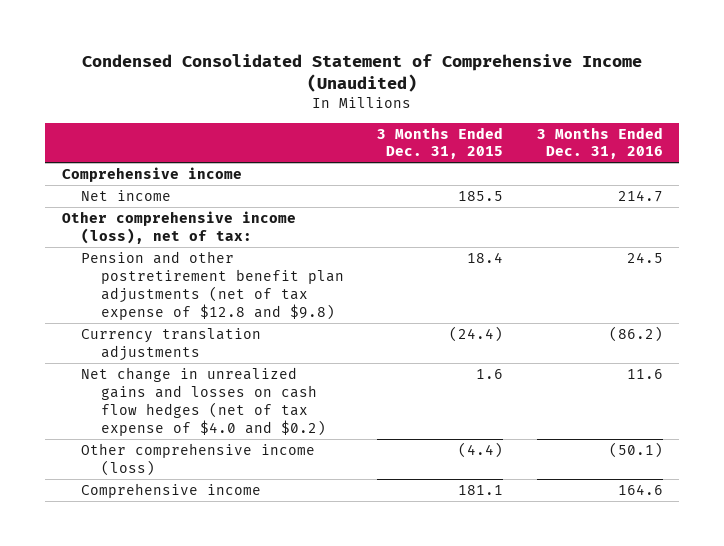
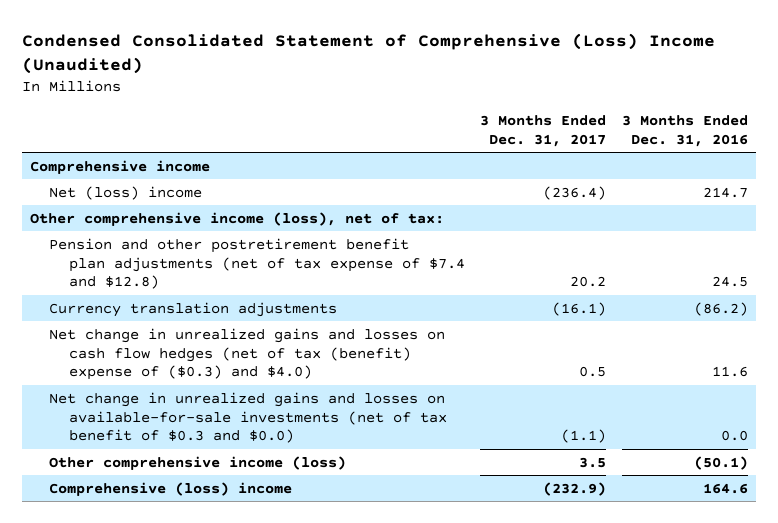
[82,54,643,93] Condensed Consolidated Statement of Comprehensive Income (Unaudited) -> [21,33,715,75] Condensed Consolidated Statement of Comprehensive (Loss) Income (Unaudited)
[377,126,504,160] 3 Months Ended Dec. 31, 2015 -> none
none -> [480,114,607,147] 3 Months Ended Dec. 31, 2017
[81,190,172,202] Net income -> [49,185,203,200] Net (loss) income
[81,251,345,320] Pension and other postretirement benefit plan adjustments (net of tax expense of $12.8 and $9.8) -> [49,237,465,290] Pension and other postretirement benefit plan adjustments (net of tax expense of $7.4 and $12.8)
[81,367,327,436] Net change in unrealized gains and losses on cash flow hedges (net of tax expense of $4.0 and $0.2) -> [49,327,446,381] Net change in unrealized gains and losses on cash flow hedges (net of tax (benefit) expense of ($0.3) and $4.0)
none -> [49,391,447,444] Net change in unrealized gains and losses on available-for-sale investments (net of tax benefit of $0.3 and $0.0)
[81,483,262,499] Comprehensive income -> [49,481,293,496] Comprehensive (loss) income

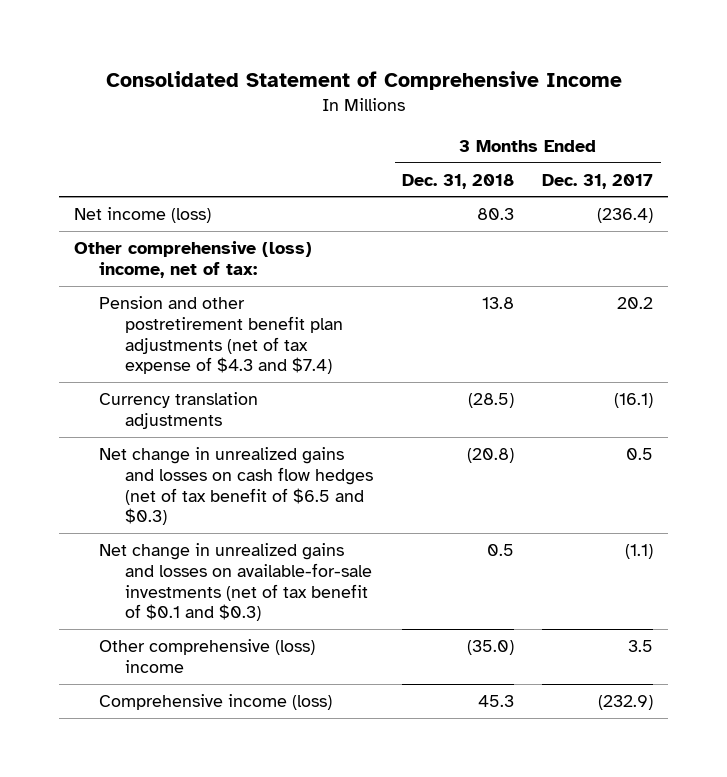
[21,33,715,75] Condensed Consolidated Statement of Comprehensive (Loss) Income (Unaudited) -> [105,71,622,91] Consolidated Statement of Comprehensive Income
[621,114,748,147] 3 Months Ended Dec. 31, 2016 -> none
none -> [401,173,514,189] Dec. 31, 2018
[29,159,210,174] Comprehensive income -> none
[49,185,203,200] Net (loss) income -> [73,206,211,223] Net income (loss)
[29,211,444,226] Other comprehensive income (loss), net of tax: -> [73,240,312,278] Other comprehensive (loss) income, net of tax:
[49,237,465,290] Pension and other postretirement benefit plan adjustments (net of tax expense of $7.4 and $12.8) -> [99,295,344,375] Pension and other postretirement benefit plan adjustments (net of tax expense of $4.3 and $7.4)
[49,327,446,381] Net change in unrealized gains and losses on cash flow hedges (net of tax (benefit) expense of ($0.3) and $4.0) -> [99,446,374,526] Net change in unrealized gains and losses on cash flow hedges (net of tax benefit of $6.5 and $0.3)
[49,391,447,444] Net change in unrealized gains and losses on available-for-sale investments (net of tax benefit of $0.3 and $0.0) -> [99,542,373,622] Net change in unrealized gains and losses on available-for-sale investments (net of tax benefit of $0.1 and $0.3)
[49,455,347,470] Other comprehensive income (loss) -> [99,638,316,673] Other comprehensive (loss) income
[49,481,293,496] Comprehensive (loss) income -> [99,693,333,710] Comprehensive income (loss)

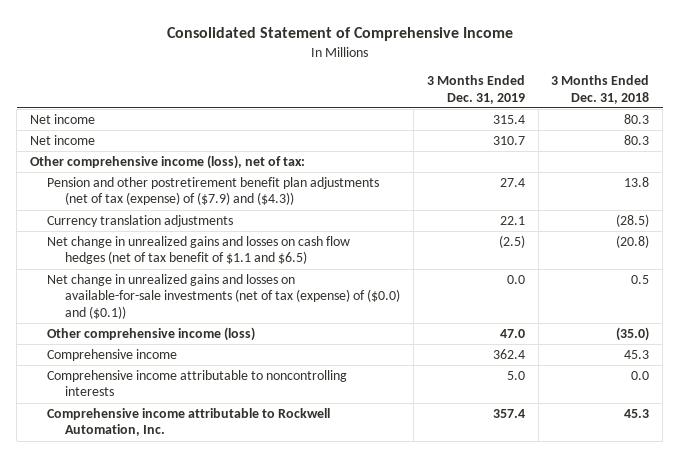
[542,173,654,189] Dec. 31, 2017 -> none
none -> [426,75,525,104] 3 Months Ended Dec. 31, 2019
none -> [29,114,95,125] Net income
[73,206,211,223] Net income (loss) -> [29,135,95,146] Net income
[73,240,312,278] Other comprehensive (loss) income, net of tax: -> [29,155,305,170] Other comprehensive income (loss), net of tax:
[99,295,344,375] Pension and other postretirement benefit plan adjustments (net of tax expense of $4.3 and $7.4) -> [47,177,380,206] Pension and other postretirement benefit plan adjustments (net of tax (expense) of ($7.9) and ($4.3))
[99,446,374,526] Net change in unrealized gains and losses on cash flow hedges (net of tax benefit of $6.5 and $0.3) -> [47,236,351,265] Net change in unrealized gains and losses on cash flow hedges (net of tax benefit of $1.1 and $6.5)
[99,542,373,622] Net change in unrealized gains and losses on available-for-sale investments (net of tax benefit of $0.1 and $0.3) -> [47,274,400,319] Net change in unrealized gains and losses on available-for-sale investments (net of tax (expense) of ($0.0) and ($0.1))
[99,638,316,673] Other comprehensive (loss) income -> [47,327,256,342] Other comprehensive income (loss)
none -> [47,349,178,362] Comprehensive income
none -> [47,370,348,397] Comprehensive income attributable to noncontrolling interests
[99,693,333,710] Comprehensive income (loss) -> [47,408,331,437] Comprehensive income attributable to Rockwell Automation, Inc.

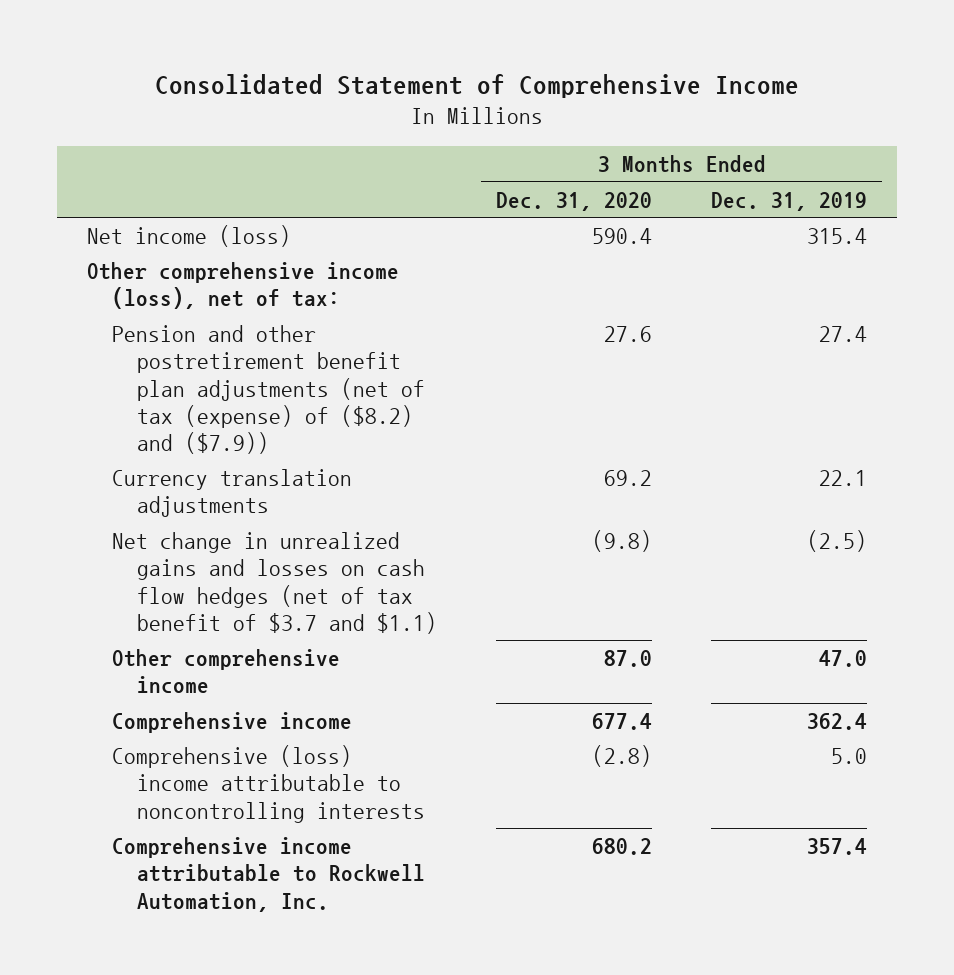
[551,75,650,104] 3 Months Ended Dec. 31, 2018 -> none
none -> [495,191,652,211] Dec. 31, 2020
[29,135,95,146] Net income -> none
[29,114,95,125] Net income -> [86,224,291,247] Net income (loss)
[47,177,380,206] Pension and other postretirement benefit plan adjustments (net of tax (expense) of ($7.9) and ($4.3)) -> [111,324,425,455] Pension and other postretirement benefit plan adjustments (net of tax (expense) of ($8.2) and ($7.9))
[47,274,400,319] Net change in unrealized gains and losses on available-for-sale investments (net of tax (expense) of ($0.0) and ($0.1)) -> none
[47,236,351,265] Net change in unrealized gains and losses on cash flow hedges (net of tax benefit of $1.1 and $6.5) -> [111,531,437,634] Net change in unrealized gains and losses on cash flow hedges (net of tax benefit of $3.7 and $1.1)
[47,327,256,342] Other comprehensive income (loss) -> [111,648,340,695] Other comprehensive income
[47,370,348,397] Comprehensive income attributable to noncontrolling interests -> [111,744,425,823] Comprehensive (loss) income attributable to noncontrolling interests

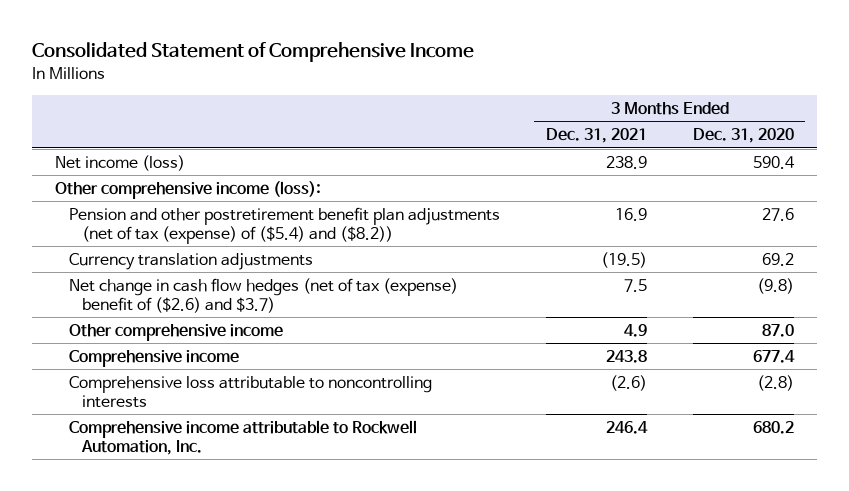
[711,191,868,211] Dec. 31, 2019 -> none
none -> [545,128,647,144] Dec. 31, 2021
[86,261,399,310] Other comprehensive income (loss), net of tax: -> [55,180,322,199] Other comprehensive income (loss):
[111,324,425,455] Pension and other postretirement benefit plan adjustments (net of tax (expense) of ($8.2) and ($7.9)) -> [68,206,500,244] Pension and other postretirement benefit plan adjustments (net of tax (expense) of ($5.4) and ($8.2))
[111,531,437,634] Net change in unrealized gains and losses on cash flow hedges (net of tax benefit of $3.7 and $1.1) -> [68,277,458,313] Net change in cash flow hedges (net of tax (expense) benefit of ($2.6) and $3.7)
[111,744,425,823] Comprehensive (loss) income attributable to noncontrolling interests -> [68,375,432,408] Comprehensive loss attributable to noncontrolling interests

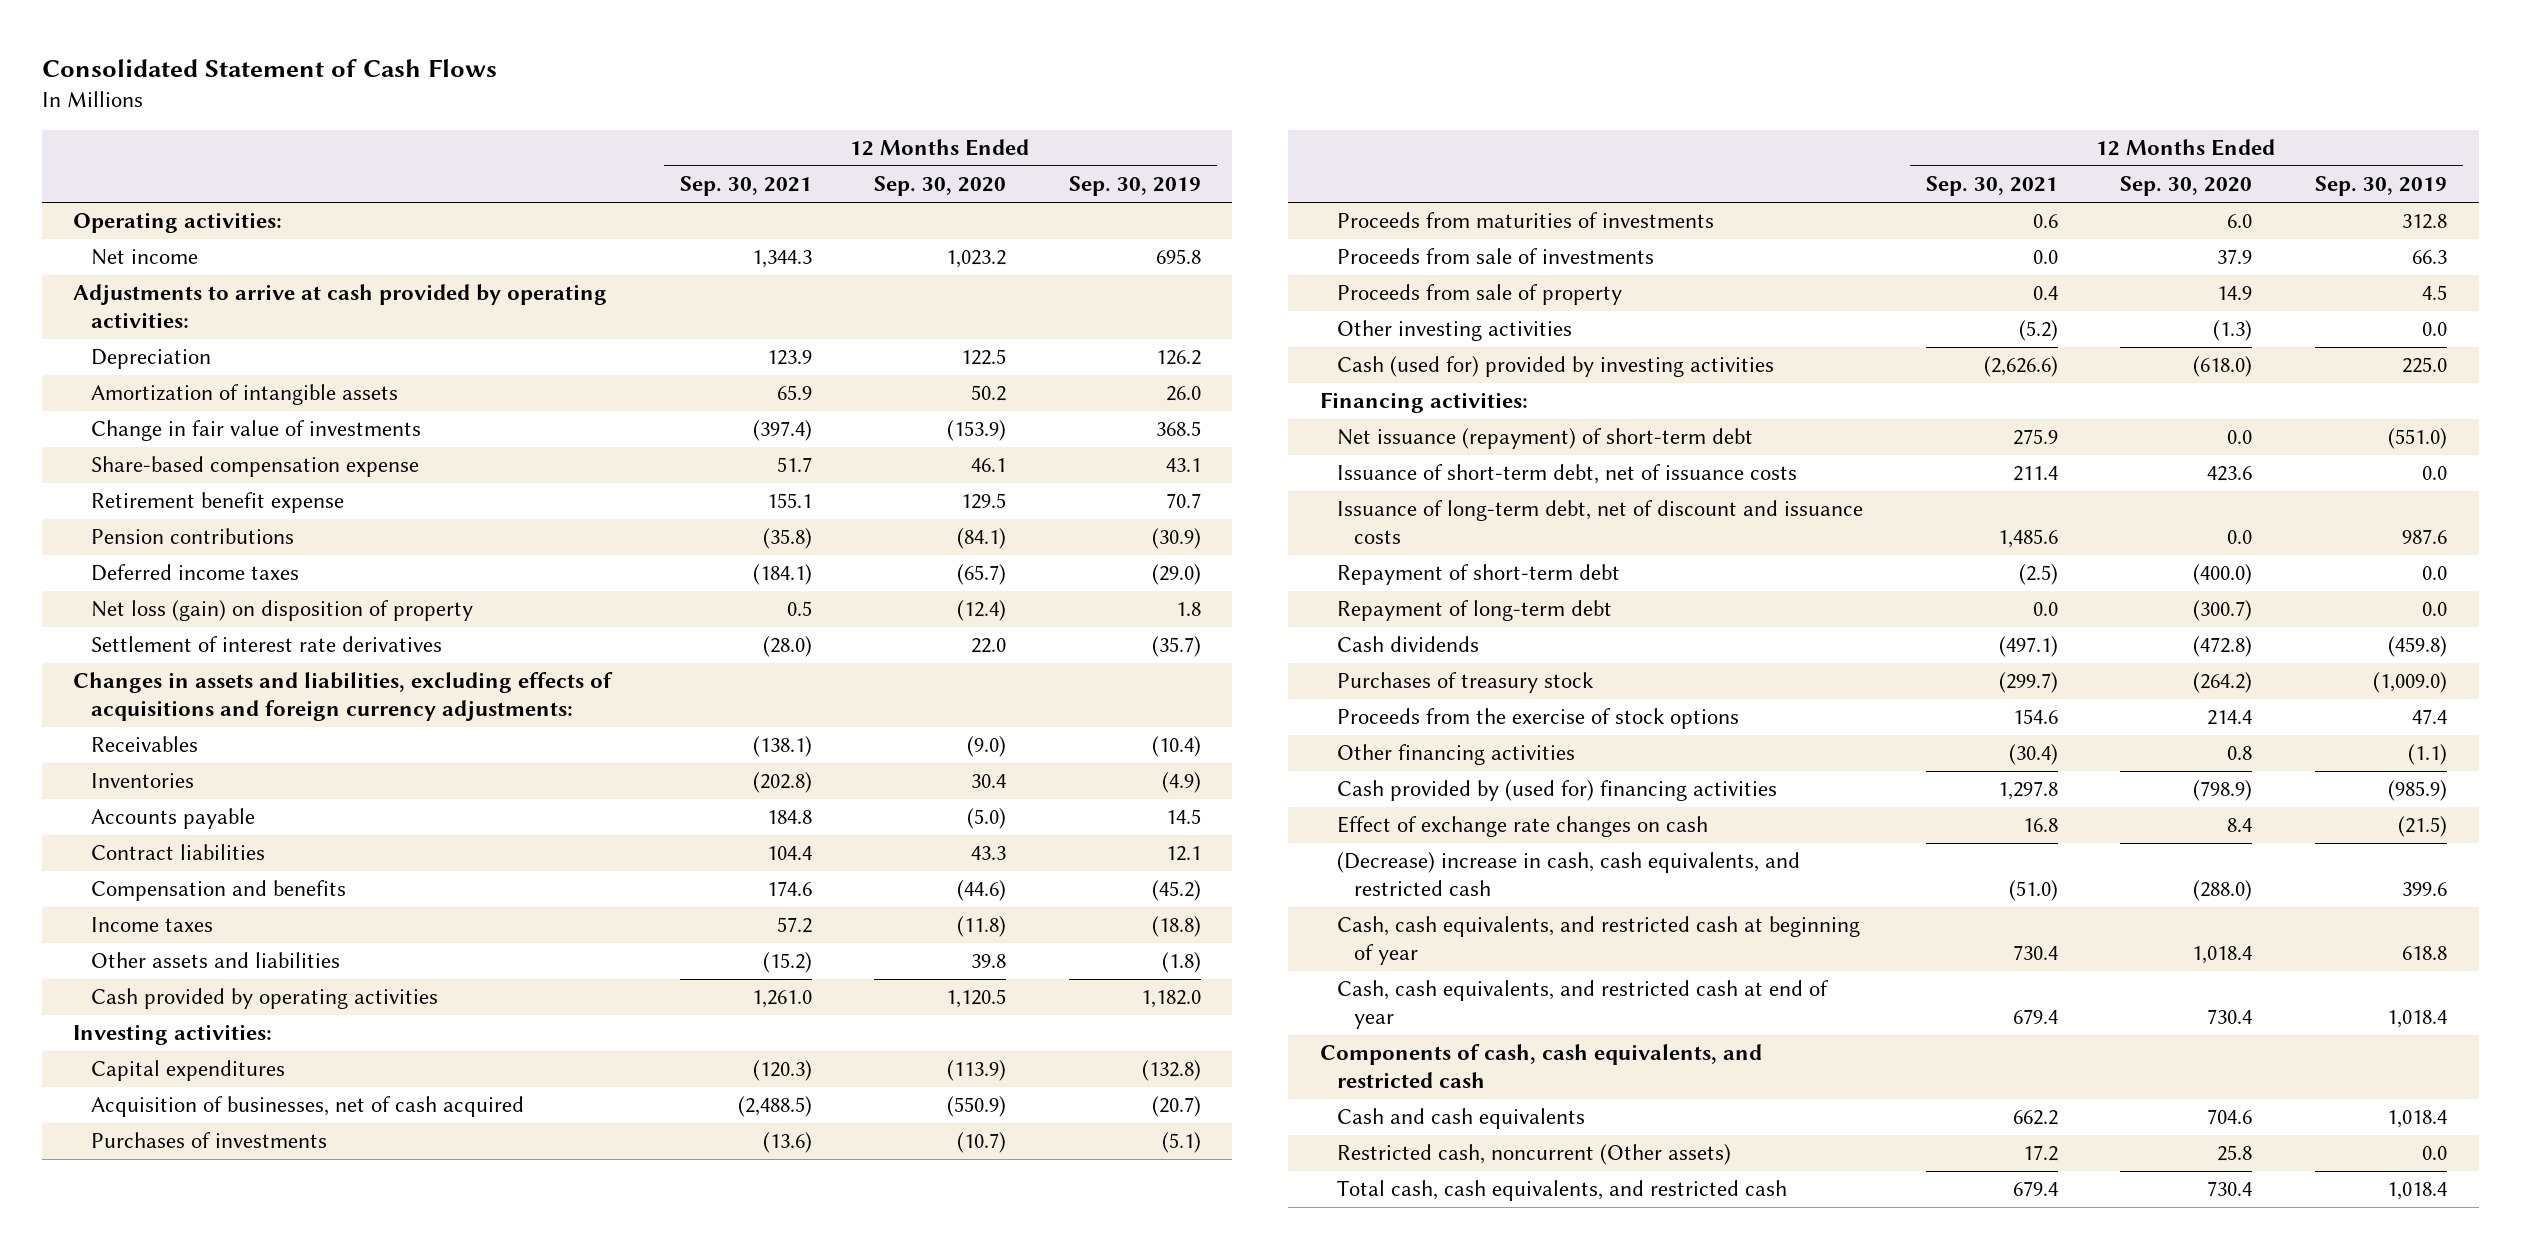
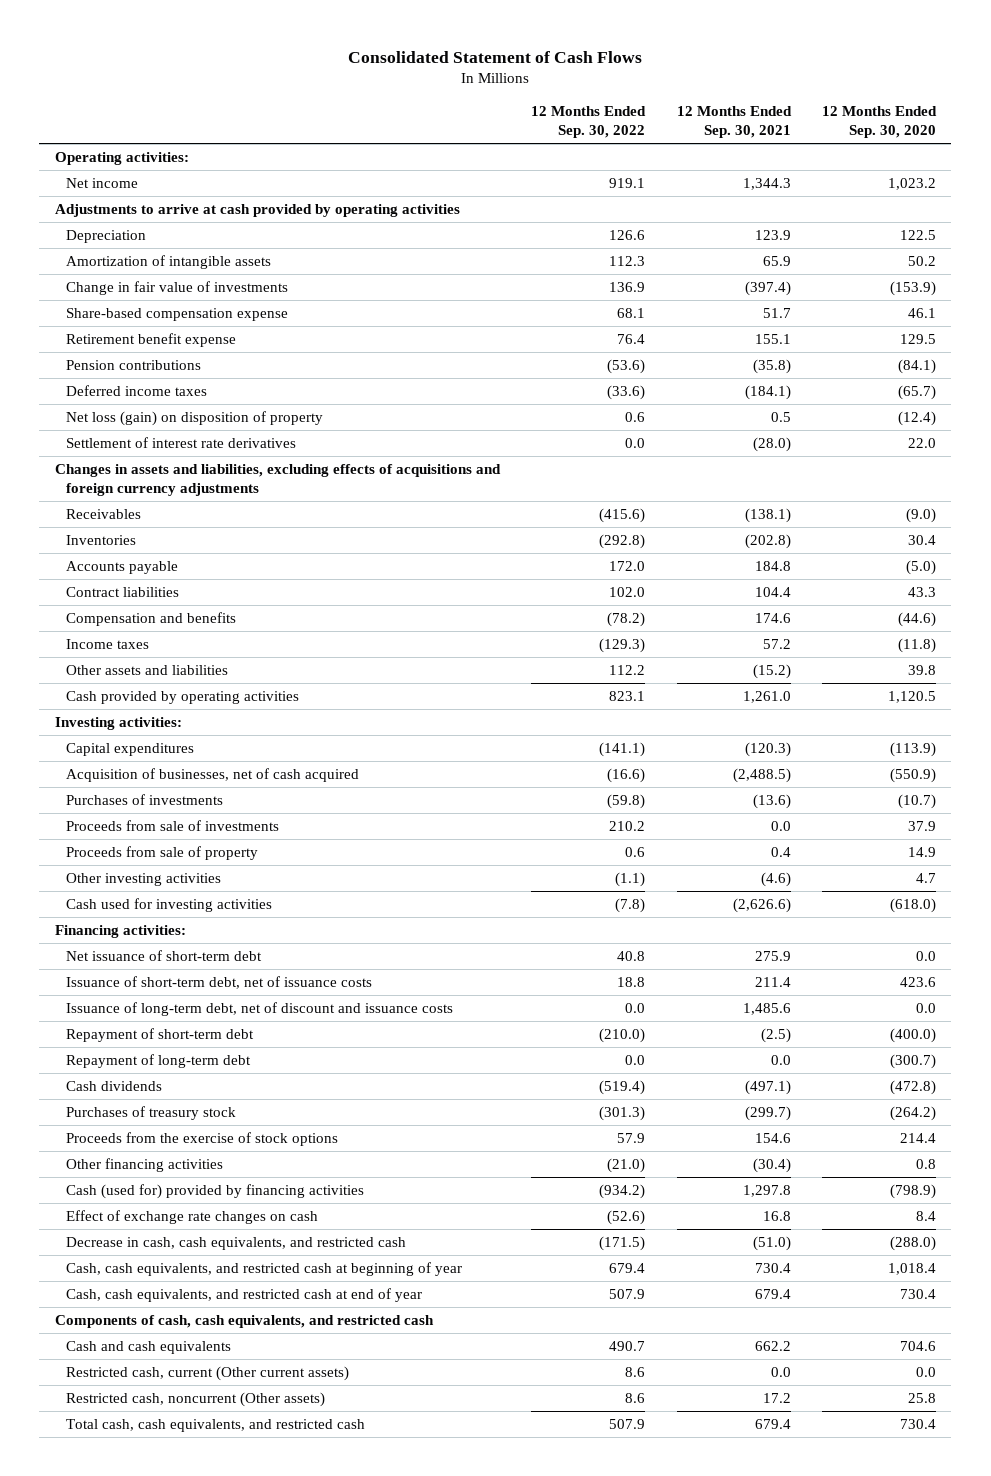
[1068,176,1201,197] Sep. 30, 2019 -> none
none -> [531,105,647,139] 12 Months Ended Sep. 30, 2022
[73,284,608,328] Adjustments to arrive at cash provided by operating activities: -> [54,203,460,217] Adjustments to arrive at cash provided by operating activities
[73,672,614,721] Changes in assets and liabilities, excluding effects of acquisitions and foreign currency adjustments: -> [54,463,501,497] Changes in assets and liabilities, excluding effects of acquisitions and foreign currency adjustments
[1337,212,1715,229] Proceeds from maturities of investments -> none
[2018,320,2058,342] (5.2) -> [760,871,791,887] (4.6)
[2213,320,2253,342] (1.3) -> [915,872,936,883] 4.7
[1337,356,1775,378] Cash (used for) provided by investing activities -> [66,897,273,912] Cash used for investing activities
[1337,428,1754,450] Net issuance (repayment) of short-term debt -> [66,949,263,961] Net issuance of short-term debt
[1337,780,1778,802] Cash provided by (used for) financing activities -> [66,1183,365,1199] Cash (used for) provided by financing activities
[1337,852,1801,896] (Decrease) increase in cash, cash equivalents, and restricted cash -> [66,1236,407,1250] Decrease in cash, cash equivalents, and restricted cash
none -> [66,1365,350,1381] Restricted cash, current (Other current assets)

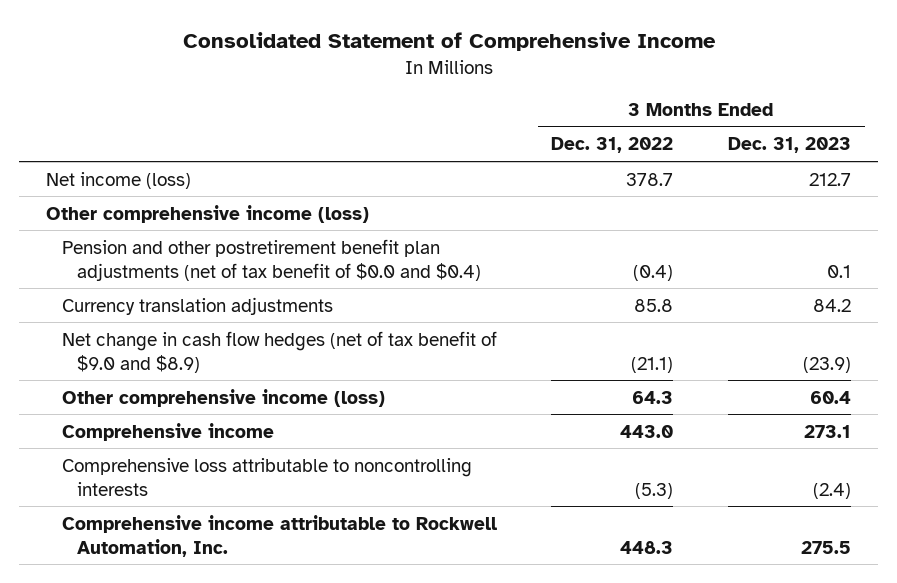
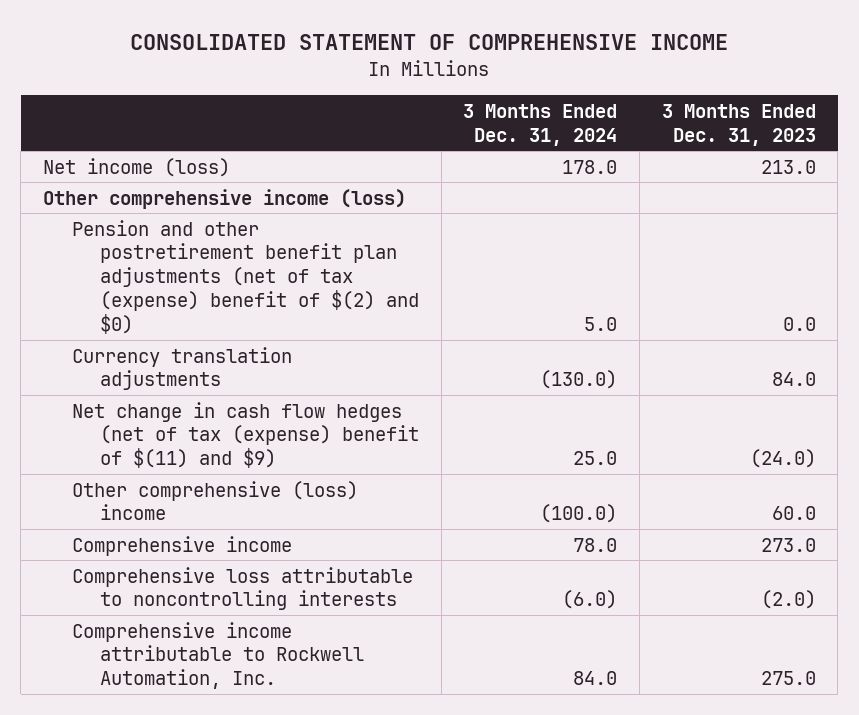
[182,32,716,52] Consolidated Statement of Comprehensive Income -> [130,34,729,51] CONSOLIDATED STATEMENT OF COMPREHENSIVE INCOME
[551,137,674,154] Dec. 31, 2022 -> none
none -> [463,103,618,146] 3 Months Ended Dec. 31, 2024
[808,172,851,186] 212.7 -> [760,159,816,174] 213.0
[61,238,482,281] Pension and other postretirement benefit plan adjustments (net of tax benefit of $0.0 and $0.4) -> [71,219,420,334] Pension and other postretirement benefit plan adjustments (net of tax (expense) benefit of $(2) and $0)
[826,264,851,278] 0.1 -> [782,316,816,331] 0.0
[812,298,851,312] 84.2 -> [771,372,816,387] 84.0
[61,330,497,373] Net change in cash flow hedges (net of tax benefit of $9.0 and $8.9) -> [71,401,420,469] Net change in cash flow hedges (net of tax (expense) benefit of $(11) and $9)
[802,356,851,373] (23.9) -> [749,449,816,469] (24.0)
[61,388,385,407] Other comprehensive income (loss) -> [71,480,358,521] Other comprehensive (loss) income
[809,390,851,404] 60.4 -> [771,506,816,521] 60.0
[803,424,851,438] 273.1 -> [760,537,816,552] 273.0
[812,482,851,499] (2.4) -> [760,590,816,610] (2.0)
[800,540,851,554] 275.5 -> [760,671,816,686] 275.0

